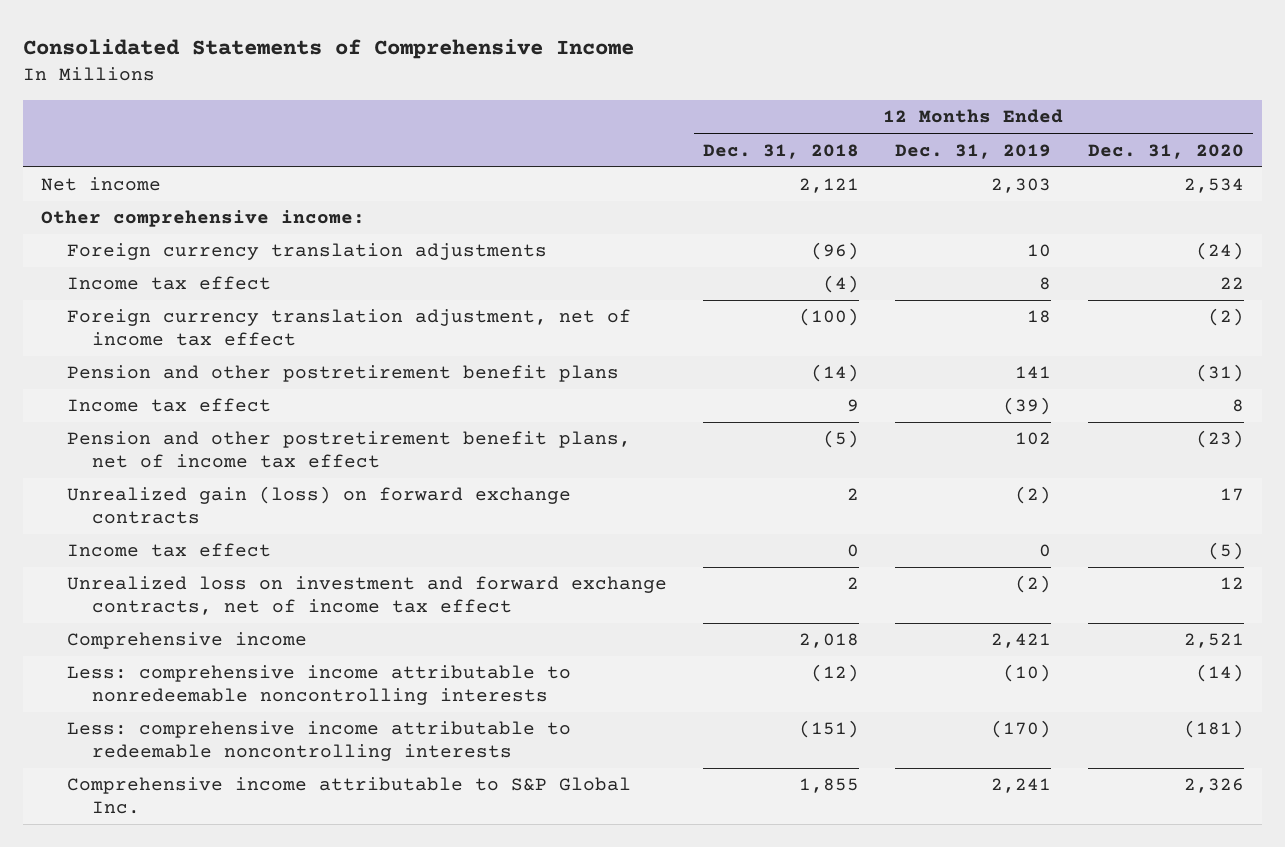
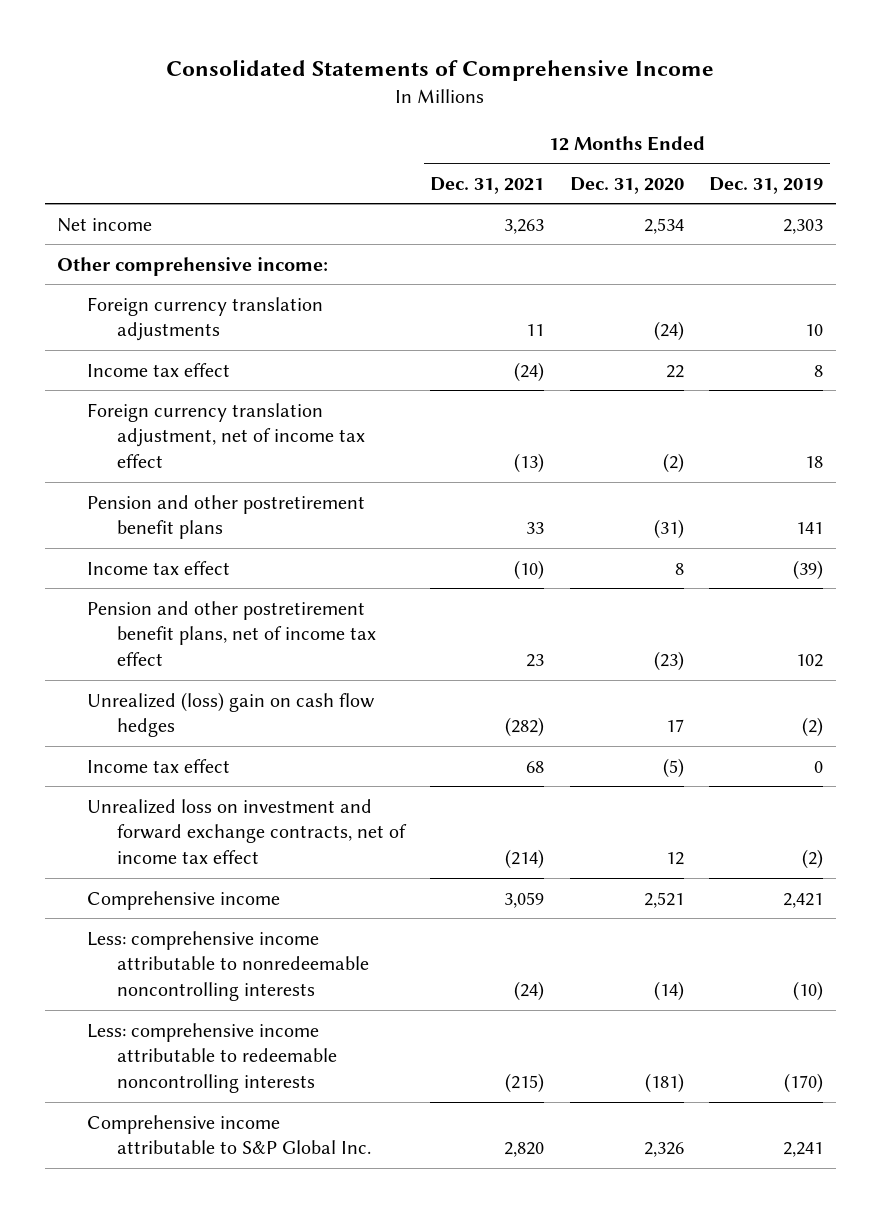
[703,143,860,159] Dec. 31, 2018 -> none
none -> [430,177,545,195] Dec. 31, 2021
[66,486,571,525] Unrealized gain (loss) on forward exchange contracts -> [87,691,376,738] Unrealized (loss) gain on cash flow hedges

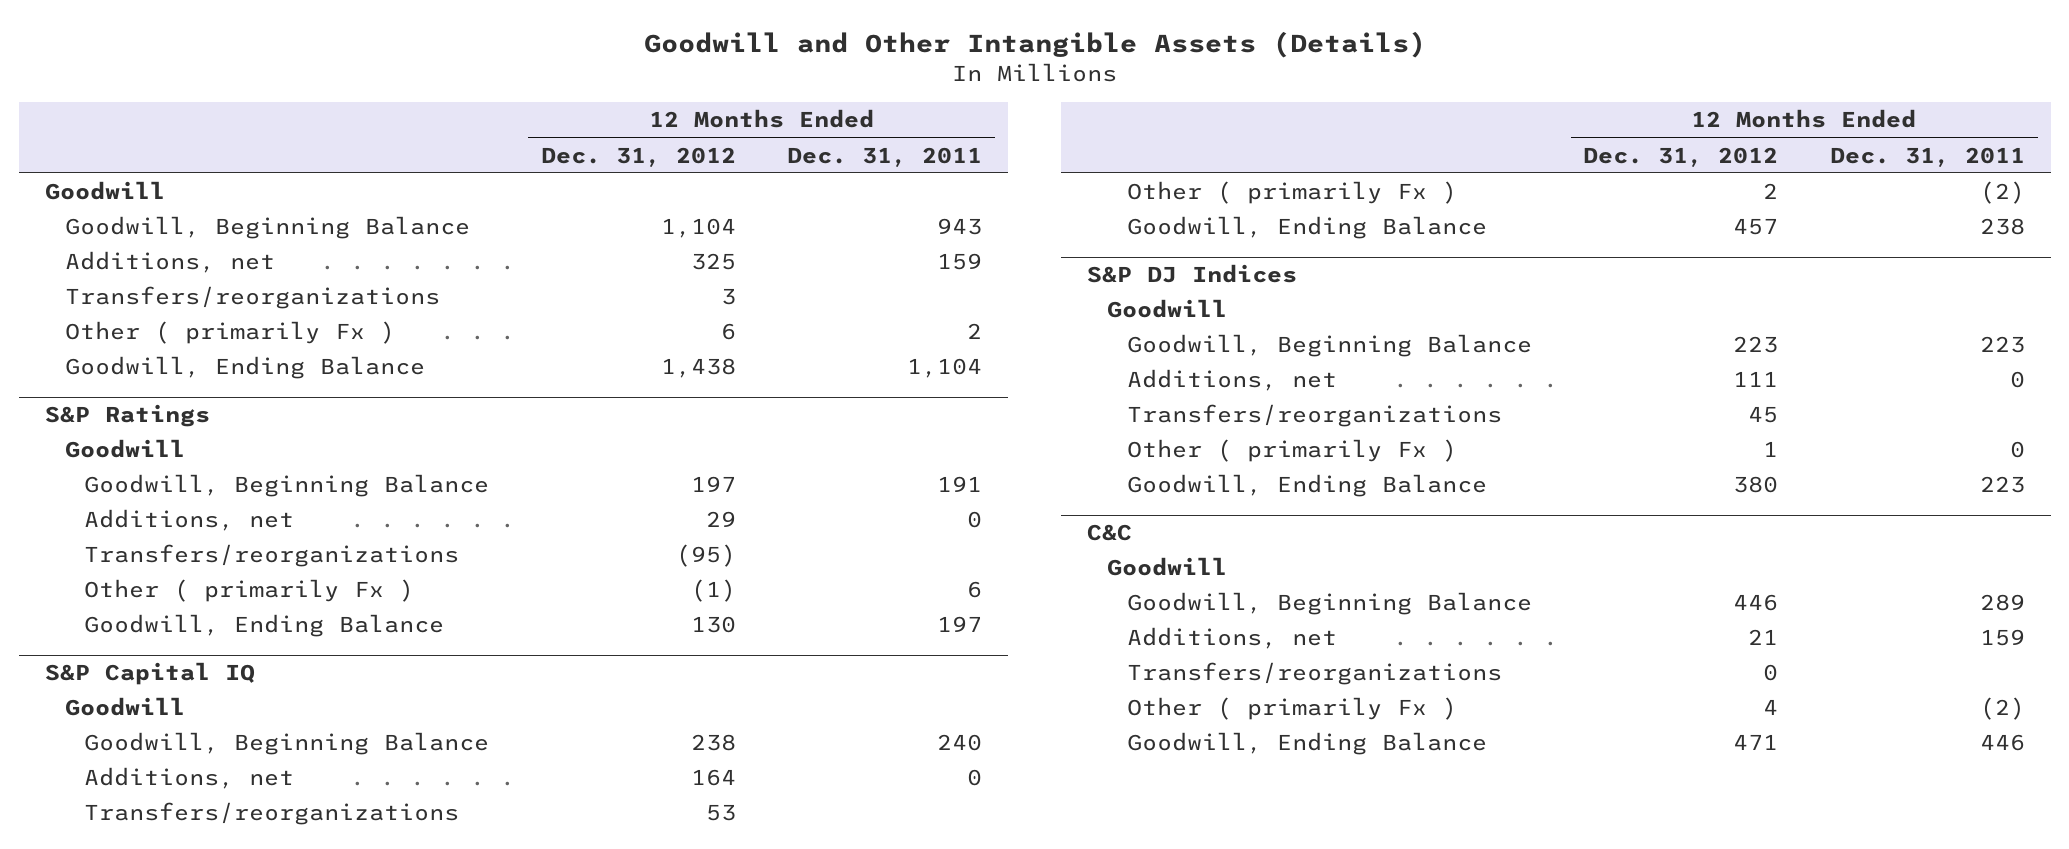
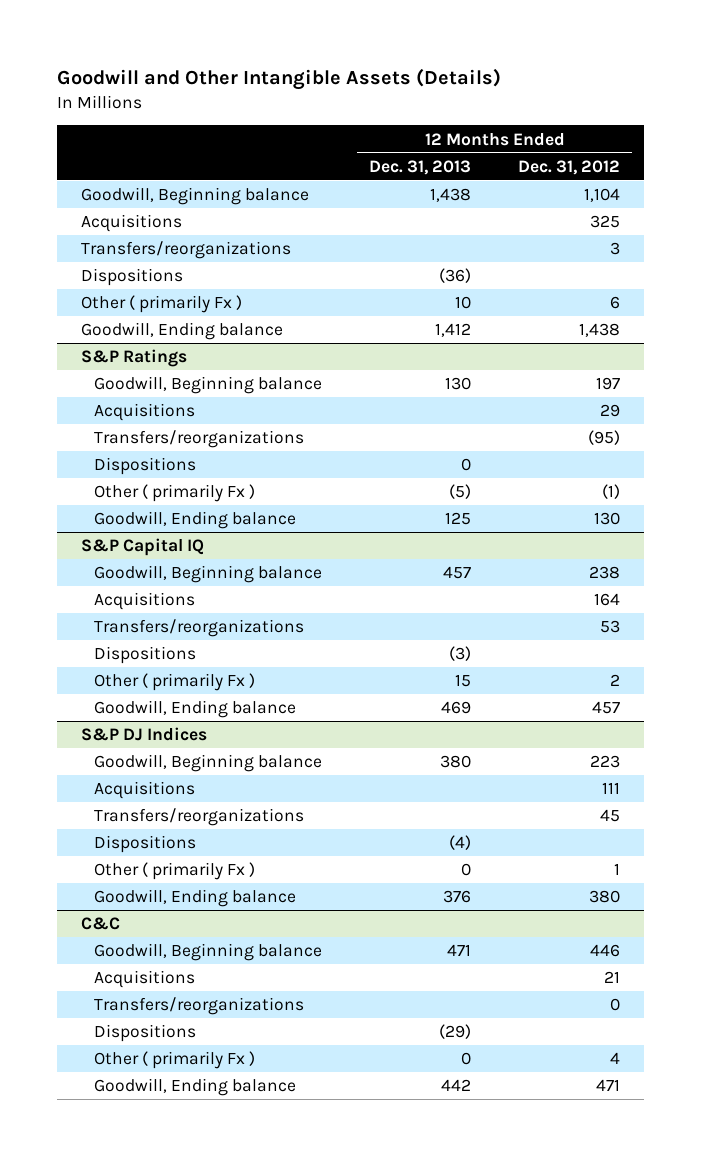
[787,146,983,167] Dec. 31, 2011 -> none
none -> [369,159,472,175] Dec. 31, 2013
[44,181,165,201] Goodwill -> none
[64,216,470,240] Goodwill, Beginning Balance -> [80,187,309,206] Goodwill, Beginning balance
[64,251,275,274] Additions, net -> [80,214,182,233] Acquisitions
none -> [80,268,183,287] Dispositions
[64,356,425,380] Goodwill, Ending Balance -> [80,322,283,341] Goodwill, Ending balance
[64,439,185,459] Goodwill -> none
[84,474,490,498] Goodwill, Beginning Balance -> [93,376,322,395] Goodwill, Beginning balance
[84,509,295,532] Additions, net -> [93,403,195,422] Acquisitions
none -> [93,457,196,476] Dispositions
[84,614,445,638] Goodwill, Ending Balance -> [93,511,296,530] Goodwill, Ending balance
[64,697,185,717] Goodwill -> none
[84,732,490,756] Goodwill, Beginning Balance -> [93,565,322,584] Goodwill, Beginning balance
[84,767,295,790] Additions, net -> [93,592,195,611] Acquisitions
none -> [93,646,196,665] Dispositions
[1126,216,1487,240] Goodwill, Ending Balance -> [93,700,296,719] Goodwill, Ending balance
[1107,299,1228,319] Goodwill -> none
[1126,334,1532,358] Goodwill, Beginning Balance -> [93,754,322,773] Goodwill, Beginning balance
[1126,369,1337,392] Additions, net -> [93,781,195,800] Acquisitions
none -> [93,835,196,854] Dispositions
[1126,474,1487,498] Goodwill, Ending Balance -> [93,889,296,908] Goodwill, Ending balance
[1107,557,1228,577] Goodwill -> none
[1126,592,1532,616] Goodwill, Beginning Balance -> [93,943,322,962] Goodwill, Beginning balance
[1126,627,1337,650] Additions, net -> [93,970,195,989] Acquisitions
none -> [93,1024,196,1043] Dispositions
[1126,732,1487,756] Goodwill, Ending Balance -> [93,1078,296,1097] Goodwill, Ending balance

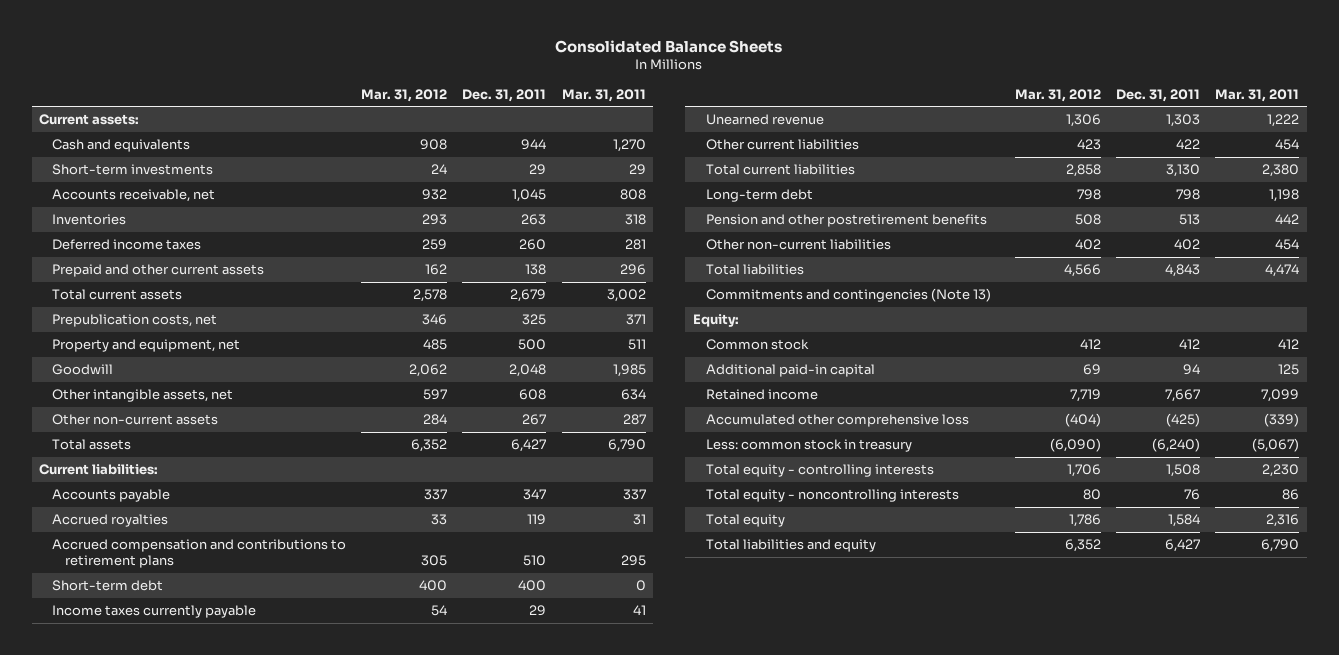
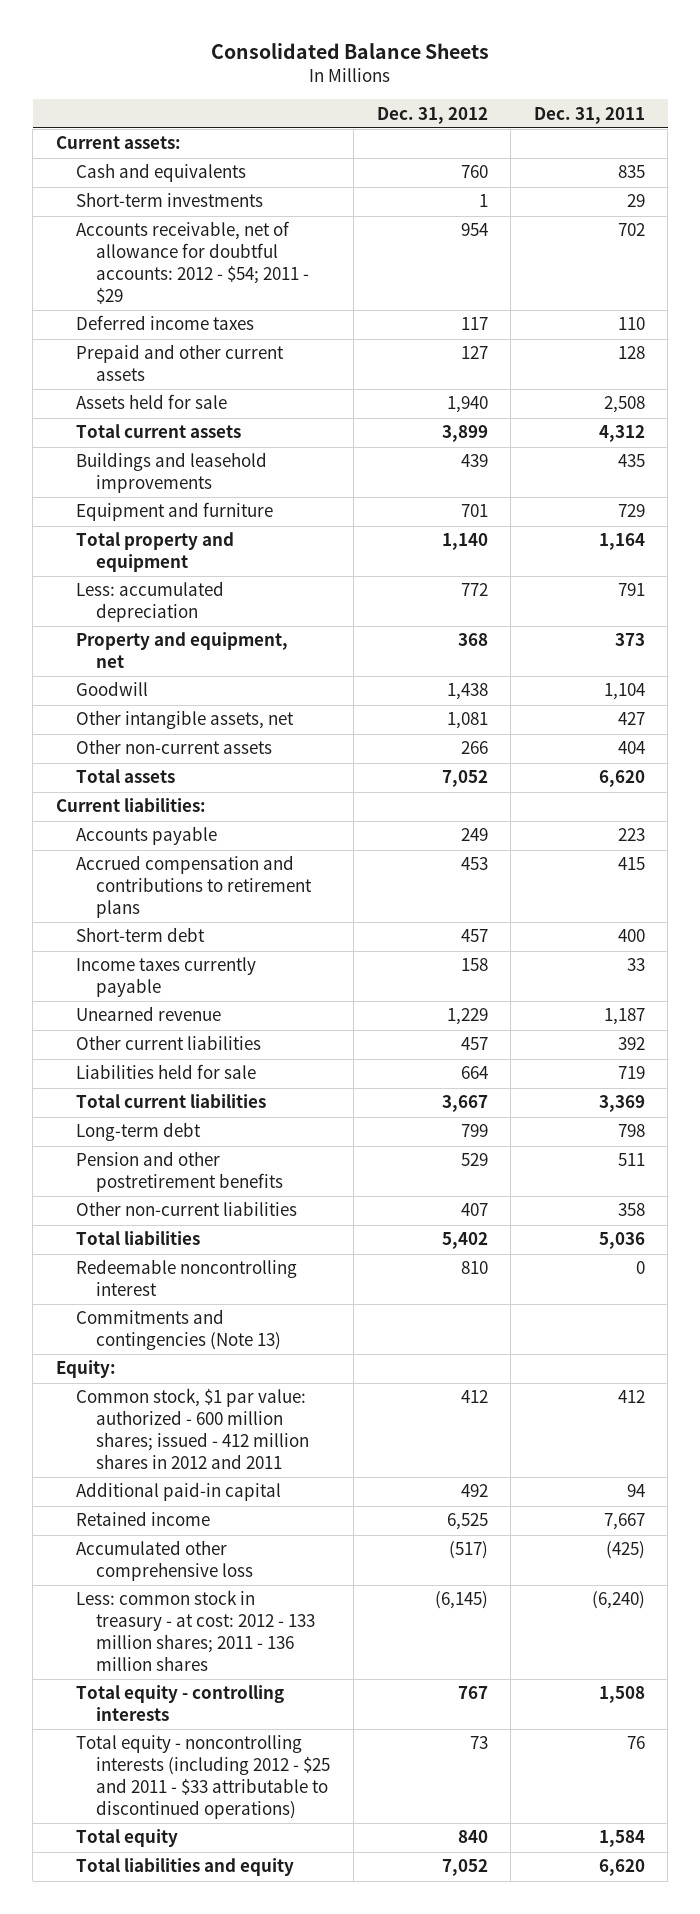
[361,88,448,102] Mar. 31, 2012 -> none
[561,88,646,102] Mar. 31, 2011 -> none
none -> [376,106,488,124] Dec. 31, 2012
[521,138,547,150] 944 -> [617,165,645,179] 835
[51,213,126,225] Inventories -> none
[51,313,217,327] Prepublication costs, net -> none
[51,188,215,202] Accounts receivable, net -> [76,221,310,304] Accounts receivable, net of allowance for doubtful accounts: 2012 - $54; 2011 - $29
[512,188,547,202] 1,045 -> [617,223,645,237] 702
[519,238,547,250] 260 -> [617,317,645,331] 110
[525,263,547,275] 138 -> [617,346,645,360] 128
none -> [76,394,228,410] Assets held for sale
[510,288,547,302] 2,679 -> [598,425,645,443] 4,312
none -> [76,452,268,494] Buildings and leasehold improvements
none -> [76,502,274,522] Equipment and furniture
none -> [76,532,235,573] Total property and equipment
none -> [76,581,225,623] Less: accumulated depreciation
[518,338,547,350] 500 -> [614,633,645,647] 373
[509,363,547,377] 2,048 -> [603,683,645,701] 1,104
[519,388,547,400] 608 -> [617,712,645,726] 427
[522,413,547,425] 267 -> [617,741,645,755] 404
[511,438,547,452] 6,427 -> [598,770,645,788] 6,620
[51,513,168,527] Accrued royalties -> none
[523,488,547,500] 347 -> [617,828,645,842] 223
[523,555,547,567] 510 -> [617,857,645,871] 415
[529,604,547,616] 29 -> [626,958,645,972] 33
[1166,113,1201,127] 1,303 -> [603,1008,645,1026] 1,187
[1176,138,1201,149] 422 -> [617,1037,645,1051] 392
none -> [76,1064,257,1080] Liabilities held for sale
[1166,163,1201,177] 3,130 -> [598,1095,645,1113] 3,369
[1179,213,1201,225] 513 -> [617,1153,645,1167] 511
[1174,238,1201,250] 402 -> [617,1203,645,1217] 358
[1165,263,1201,277] 4,843 -> [598,1232,645,1250] 5,036
none -> [76,1259,298,1297] Redeemable noncontrolling interest
[705,338,809,350] Common stock -> [76,1388,310,1469] Common stock, $1 par value: authorized - 600 million shares; issued - 412 million shares in 2012 and 2011
[705,438,912,452] Less: common stock in treasury -> [76,1590,316,1671] Less: common stock in treasury - at cost: 2012 - 133 million shares; 2011 - 136 million shares
[705,488,959,502] Total equity - noncontrolling interests -> [76,1735,331,1819] Total equity - noncontrolling interests (including 2012 - $25 and 2011 - $33 attributable to discontinued operations)
[1165,538,1201,552] 6,427 -> [598,1859,645,1877] 6,620

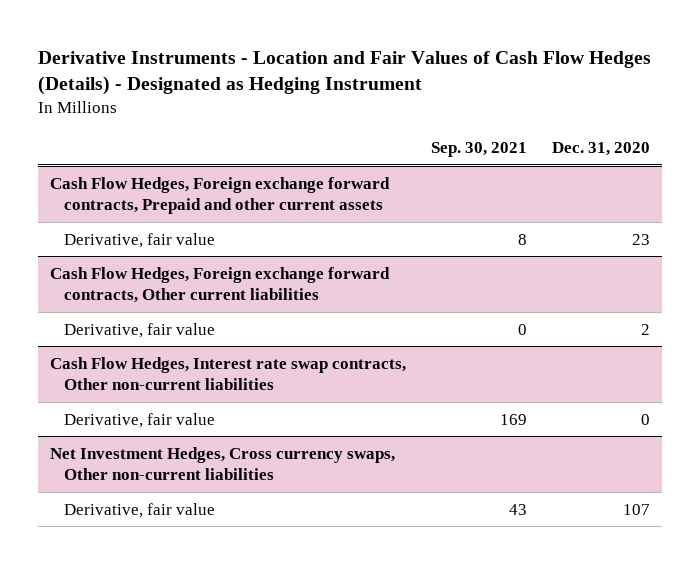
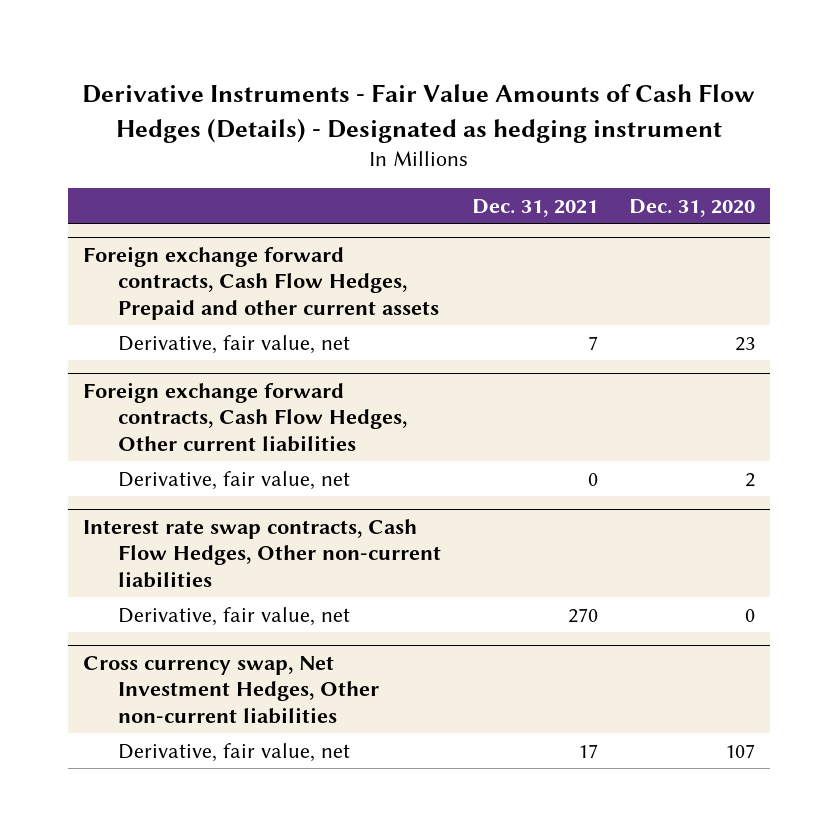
[37,51,651,96] Derivative Instruments - Location and Fair Values of Cash Flow Hedges (Details) - Designated as Hedging Instrument -> [82,84,756,143] Derivative Instruments - Fair Value Amounts of Cash Flow Hedges (Details) - Designated as hedging instrument
[430,142,527,158] Sep. 30, 2021 -> none
none -> [471,199,598,218] Dec. 31, 2021
[50,176,391,214] Cash Flow Hedges, Foreign exchange forward contracts, Prepaid and other current assets -> [83,245,439,321] Foreign exchange forward contracts, Cash Flow Hedges, Prepaid and other current assets
[63,232,215,248] Derivative, fair value -> [117,334,350,354] Derivative, fair value, net
[50,266,391,303] Cash Flow Hedges, Foreign exchange forward contracts, Other current liabilities -> [83,381,407,453] Foreign exchange forward contracts, Cash Flow Hedges, Other current liabilities
[63,322,215,338] Derivative, fair value -> [117,470,350,490] Derivative, fair value, net
[50,356,407,390] Cash Flow Hedges, Interest rate swap contracts, Other non-current liabilities -> [83,518,441,589] Interest rate swap contracts, Cash Flow Hedges, Other non-current liabilities
[63,412,215,428] Derivative, fair value -> [117,606,350,626] Derivative, fair value, net
[50,446,396,480] Net Investment Hedges, Cross currency swaps, Other non-current liabilities -> [83,655,379,725] Cross currency swap, Net Investment Hedges, Other non-current liabilities
[63,502,215,518] Derivative, fair value -> [117,742,350,762] Derivative, fair value, net

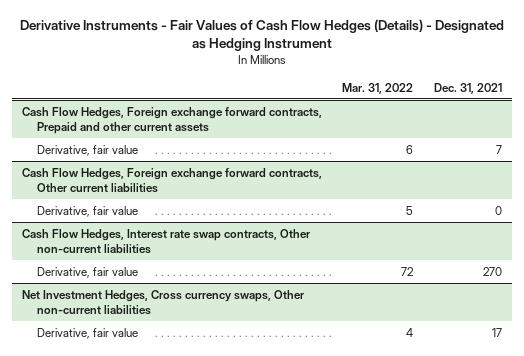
[82,84,756,143] Derivative Instruments - Fair Value Amounts of Cash Flow Hedges (Details) - Designated as hedging instrument -> [19,19,504,52] Derivative Instruments - Fair Values of Cash Flow Hedges (Details) - Designated as Hedging Instrument
[628,199,755,218] Dec. 31, 2020 -> none
none -> [342,82,414,94] Mar. 31, 2022
[83,245,439,321] Foreign exchange forward contracts, Cash Flow Hedges, Prepaid and other current assets -> [22,106,323,134] Cash Flow Hedges, Foreign exchange forward contracts, Prepaid and other current assets
[117,334,350,354] Derivative, fair value, net -> [37,144,139,156] Derivative, fair value
[83,381,407,453] Foreign exchange forward contracts, Cash Flow Hedges, Other current liabilities -> [22,167,323,193] Cash Flow Hedges, Foreign exchange forward contracts, Other current liabilities
[117,470,350,490] Derivative, fair value, net -> [37,205,139,217] Derivative, fair value
[83,518,441,589] Interest rate swap contracts, Cash Flow Hedges, Other non-current liabilities -> [22,228,311,254] Cash Flow Hedges, Interest rate swap contracts, Other non-current liabilities
[117,606,350,626] Derivative, fair value, net -> [37,266,139,278] Derivative, fair value
[83,655,379,725] Cross currency swap, Net Investment Hedges, Other non-current liabilities -> [22,289,305,315] Net Investment Hedges, Cross currency swaps, Other non-current liabilities
[117,742,350,762] Derivative, fair value, net -> [37,327,139,339] Derivative, fair value

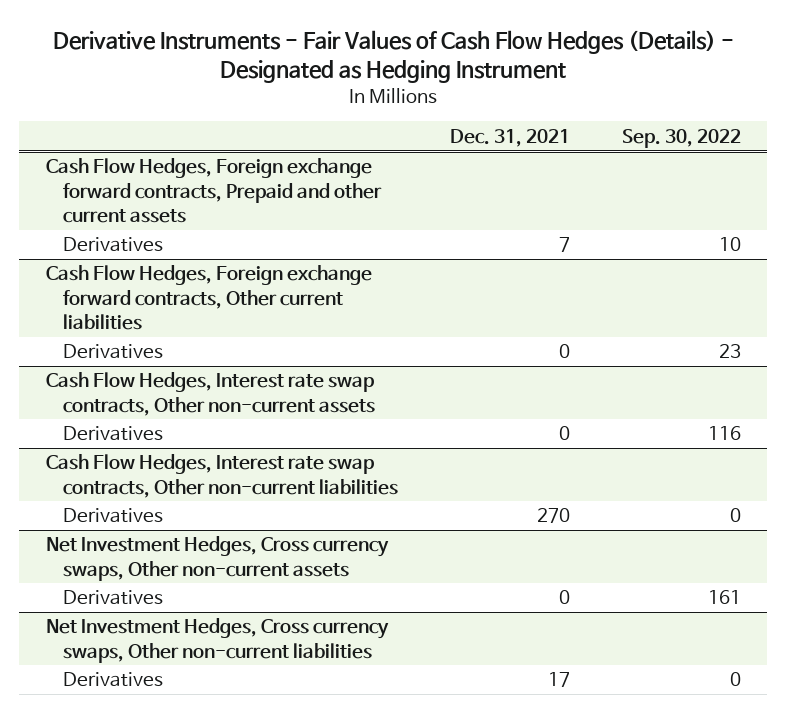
[342,82,414,94] Mar. 31, 2022 -> none
none -> [622,128,742,148] Sep. 30, 2022
[37,144,139,156] Derivative, fair value -> [62,237,163,253] Derivatives
[37,205,139,217] Derivative, fair value -> [62,344,163,360] Derivatives
none -> [45,372,375,416] Cash Flow Hedges, Interest rate swap contracts, Other non-current assets
none -> [62,426,163,442] Derivatives
[37,266,139,278] Derivative, fair value -> [62,508,163,524] Derivatives
none -> [45,536,389,581] Net Investment Hedges, Cross currency swaps, Other non-current assets
none -> [62,590,163,606] Derivatives
[37,327,139,339] Derivative, fair value -> [62,672,163,688] Derivatives

